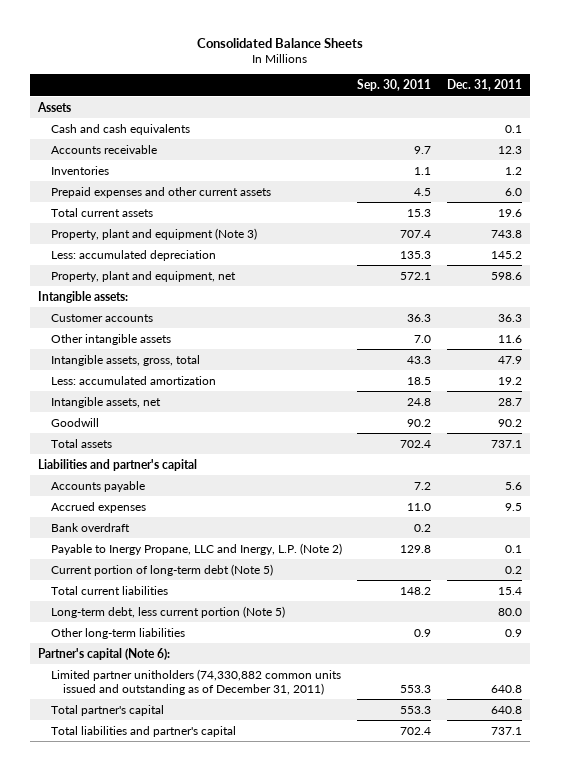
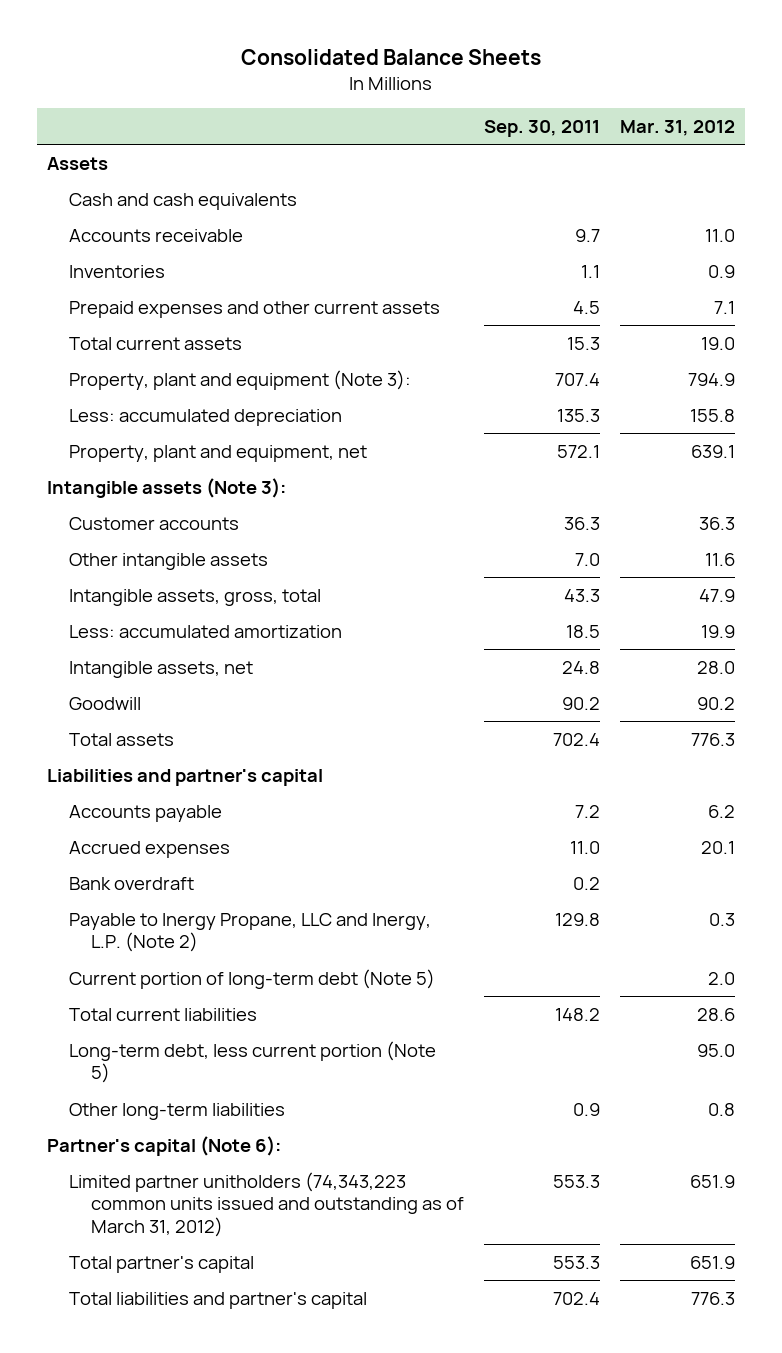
[447,79,523,92] Dec. 31, 2011 -> none
none -> [620,119,736,136] Mar. 31, 2012
[50,227,257,240] Property, plant and equipment (Note 3) -> [68,369,411,390] Property, plant and equipment (Note 3):
[38,290,129,303] Intangible assets: -> [46,477,286,498] Intangible assets (Note 3):
[50,668,341,695] Limited partner unitholders (74,330,882 common units issued and outstanding as of December 31, 2011) -> [68,1171,465,1237] Limited partner unitholders (74,343,223 common units issued and outstanding as of March 31, 2012)

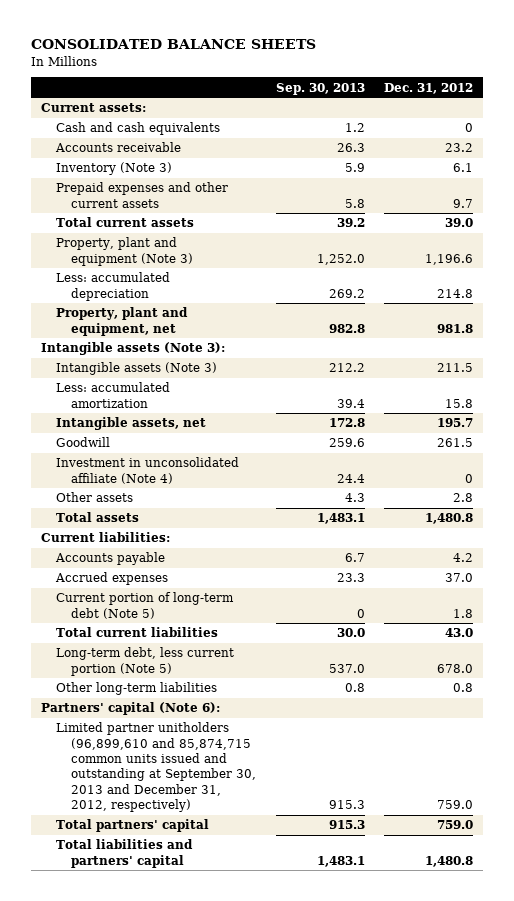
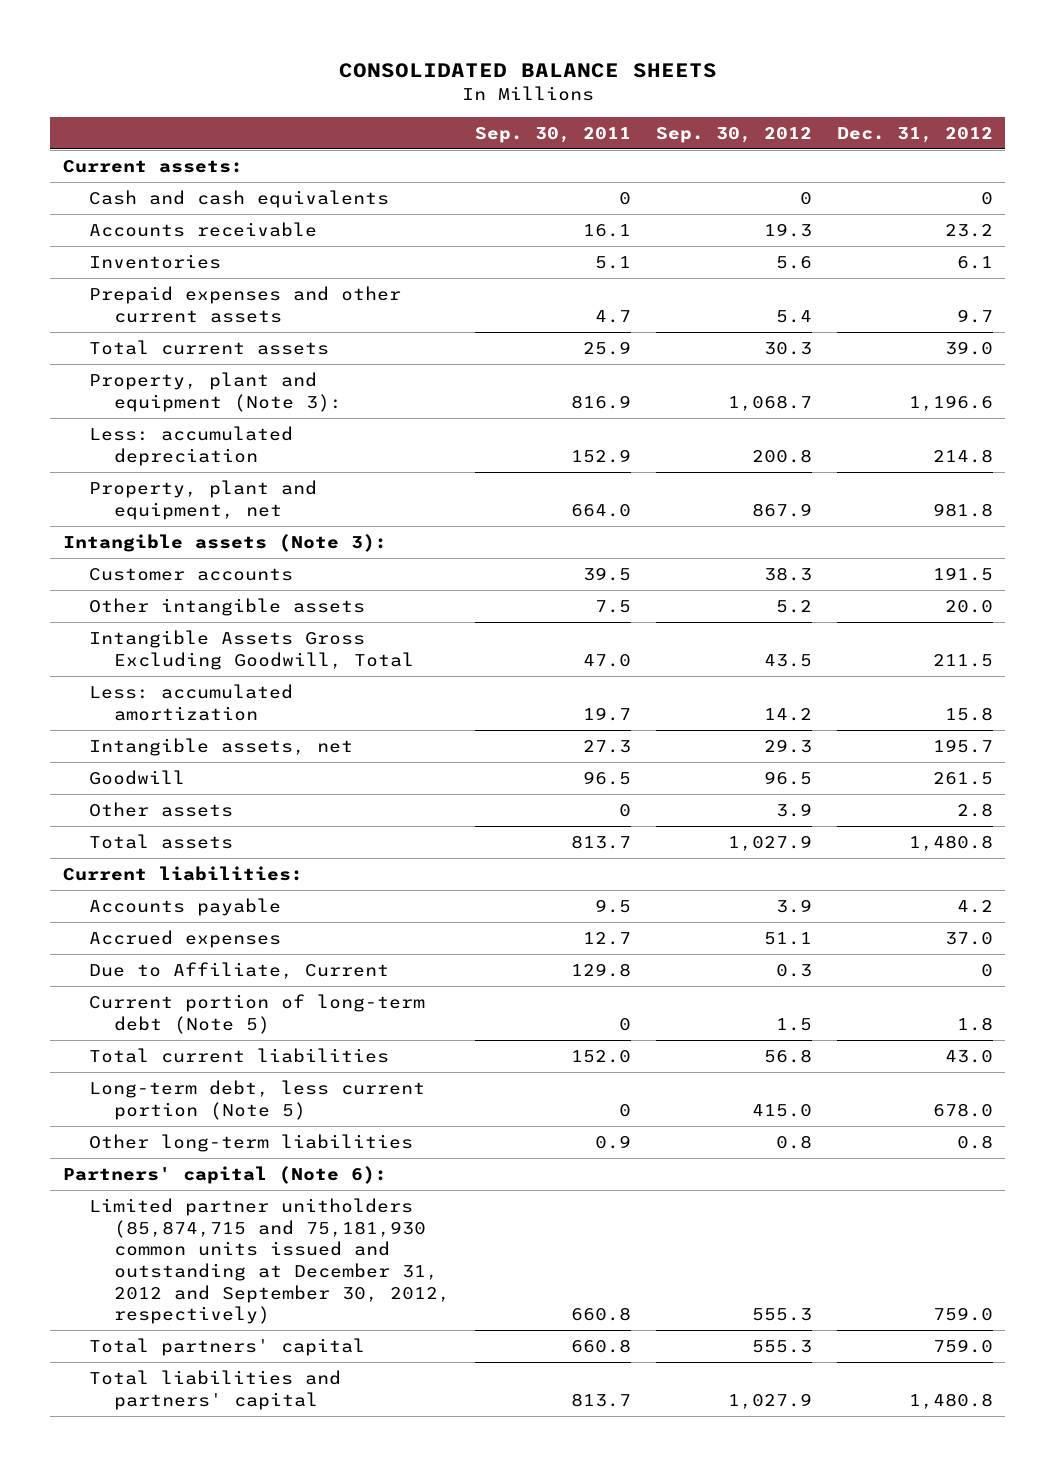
[275,82,365,95] Sep. 30, 2013 -> none
none -> [475,126,632,143] Sep. 30, 2011
none -> [655,126,812,143] Sep. 30, 2012
[56,162,173,176] Inventory (Note 3) -> [88,253,221,269] Inventories
[56,237,194,266] Property, plant and equipment (Note 3) -> [88,371,343,412] Property, plant and equipment (Note 3):
none -> [88,567,293,581] Customer accounts
none -> [88,597,365,616] Other intangible assets
[56,362,218,376] Intangible assets (Note 3) -> [88,629,415,670] Intangible Assets Gross Excluding Goodwill, Total
[56,457,240,484] Investment in unconsolidated affiliate (Note 4) -> none
none -> [88,961,389,979] Due to Affiliate, Current
[56,722,257,813] Limited partner unitholders (96,899,610 and 85,874,715 common units issued and outstanding at September 30, 2013 and December 31, 2012, respectively) -> [88,1197,451,1325] Limited partner unitholders (85,874,715 and 75,181,930 common units issued and outstanding at December 31, 2012 and September 30, 2012, respectively)

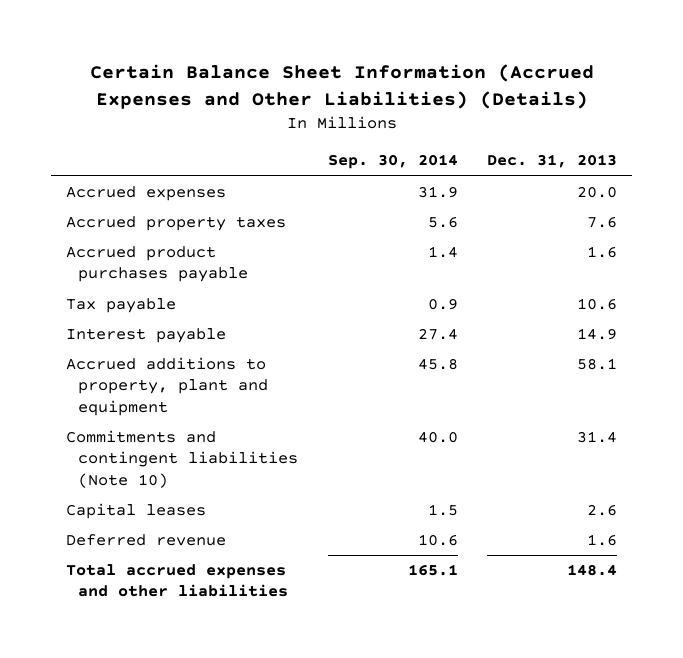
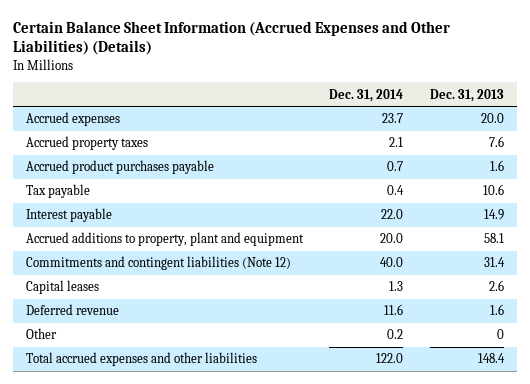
[327,154,458,170] Sep. 30, 2014 -> none
none -> [329,88,404,102] Dec. 31, 2014
[65,430,299,488] Commitments and contingent liabilities (Note 10) -> [26,256,292,271] Commitments and contingent liabilities (Note 12)
none -> [26,328,58,340] Other

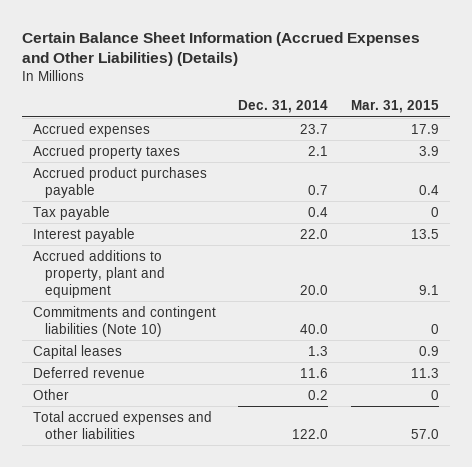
[429,88,504,102] Dec. 31, 2013 -> none
none -> [350,100,439,114] Mar. 31, 2015
[26,256,292,271] Commitments and contingent liabilities (Note 12) -> [33,305,217,337] Commitments and contingent liabilities (Note 10)

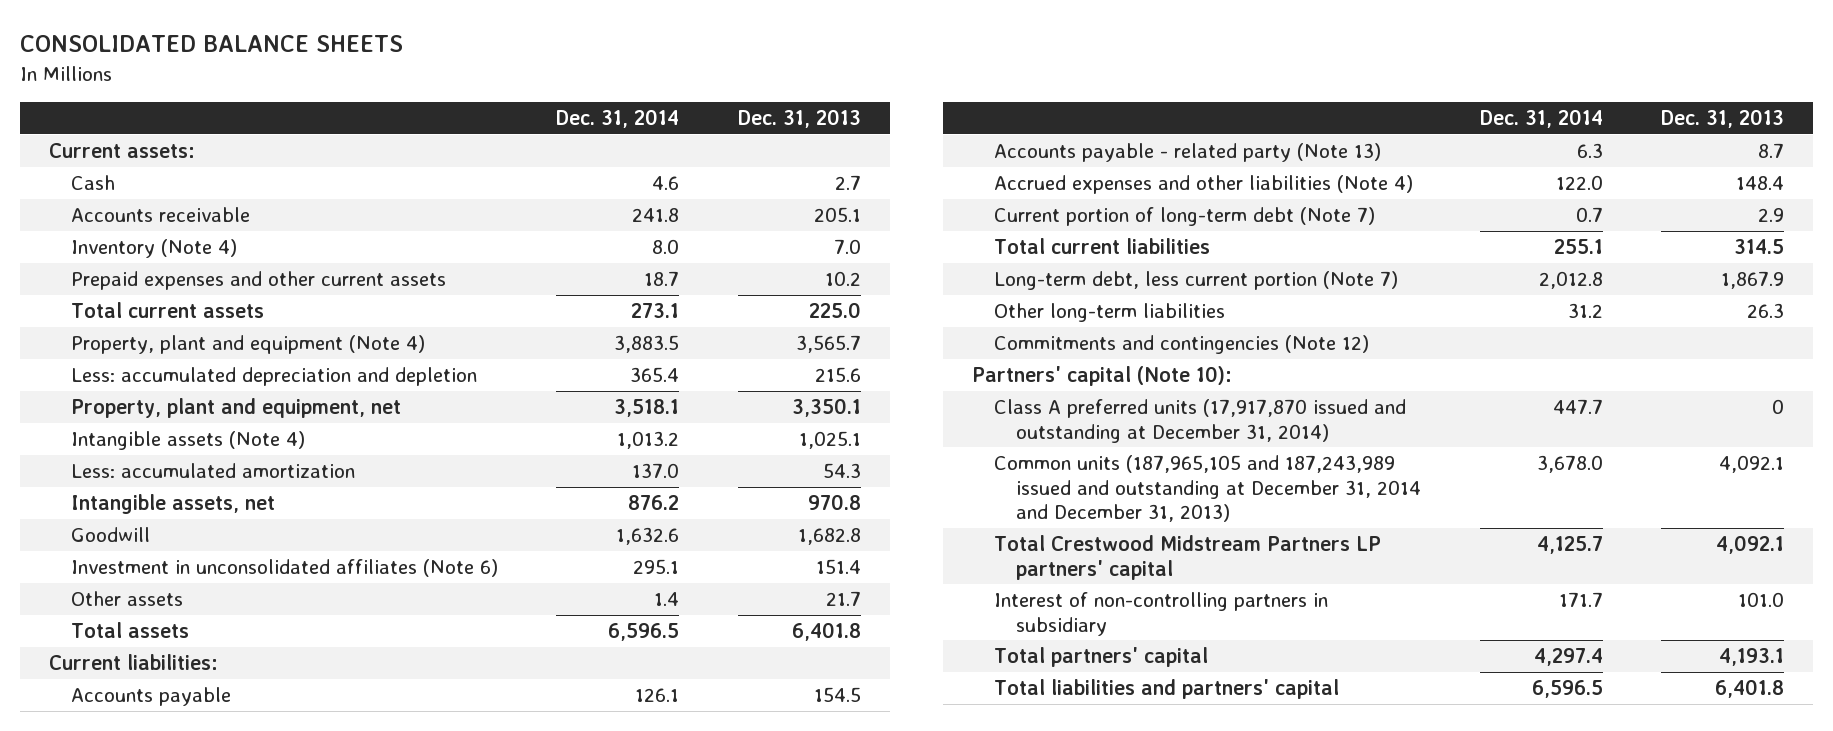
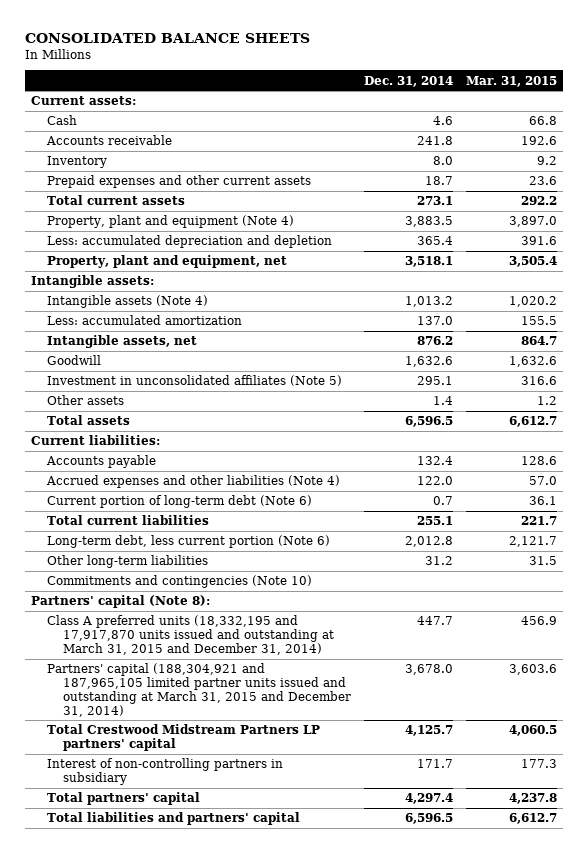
[737,108,861,128] Dec. 31, 2013 -> none
none -> [465,75,557,87] Mar. 31, 2015
[70,239,237,259] Inventory (Note 4) -> [46,156,107,169] Inventory
none -> [31,275,155,289] Intangible assets:
[70,559,498,578] Investment in unconsolidated affiliates (Note 6) -> [46,375,342,387] Investment in unconsolidated affiliates (Note 5)
[994,143,1382,163] Accounts payable - related party (Note 13) -> none
[635,688,680,703] 126.1 -> [416,456,453,466] 132.4
[994,207,1376,227] Current portion of long-term debt (Note 7) -> [46,495,312,509] Current portion of long-term debt (Note 6)
[994,271,1399,291] Long-term debt, less current portion (Note 7) -> [46,535,330,549] Long-term debt, less current portion (Note 6)
[994,335,1370,355] Commitments and contingencies (Note 12) -> [46,575,312,589] Commitments and contingencies (Note 10)
[971,366,1232,387] Partners' capital (Note 10): -> [31,595,211,609] Partners' capital (Note 8):
[994,399,1407,443] Class A preferred units (17,917,870 issued and outstanding at December 31, 2014) -> [46,615,334,655] Class A preferred units (18,332,195 and 17,917,870 units issued and outstanding at March 31, 2015 and December 31, 2014)
[994,455,1422,522] Common units (187,965,105 and 187,243,989 issued and outstanding at December 31, 2014 and December 31, 2013) -> [46,663,351,717] Partners' capital (188,304,921 and 187,965,105 limited partner units issued and outstanding at March 31, 2015 and December 31, 2014)

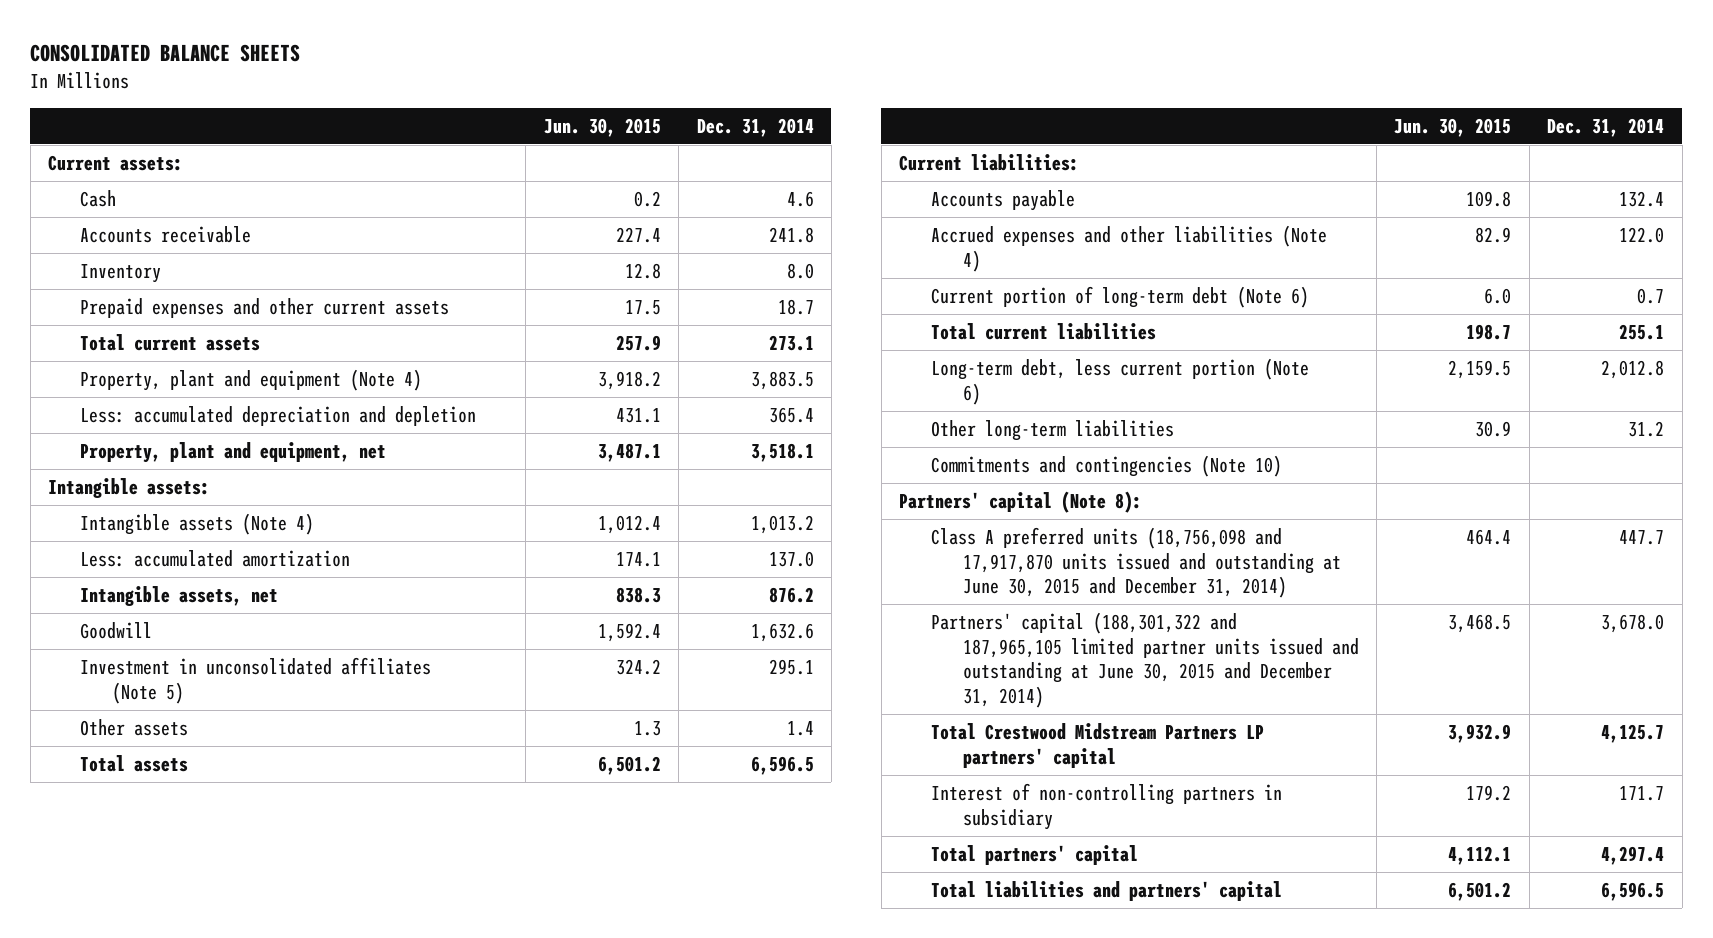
[465,75,557,87] Mar. 31, 2015 -> none
none -> [543,117,661,137] Jun. 30, 2015
[46,615,334,655] Class A preferred units (18,332,195 and 17,917,870 units issued and outstanding at March 31, 2015 and December 31, 2014) -> [930,526,1341,599] Class A preferred units (18,756,098 and 17,917,870 units issued and outstanding at June 30, 2015 and December 31, 2014)
[46,663,351,717] Partners' capital (188,304,921 and 187,965,105 limited partner units issued and outstanding at March 31, 2015 and December 31, 2014) -> [930,611,1359,708] Partners' capital (188,301,322 and 187,965,105 limited partner units issued and outstanding at June 30, 2015 and December 31, 2014)

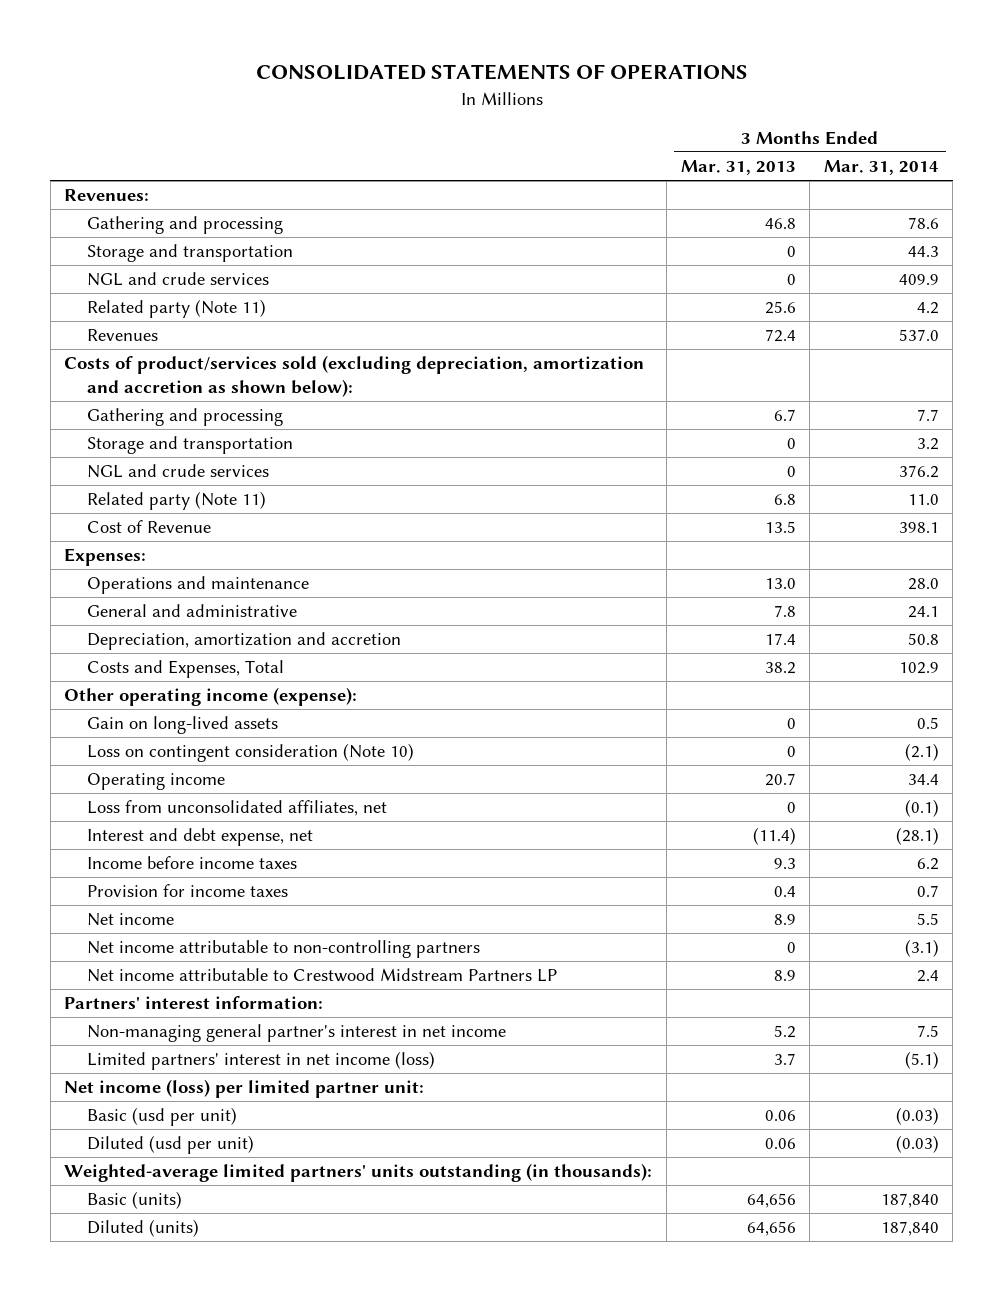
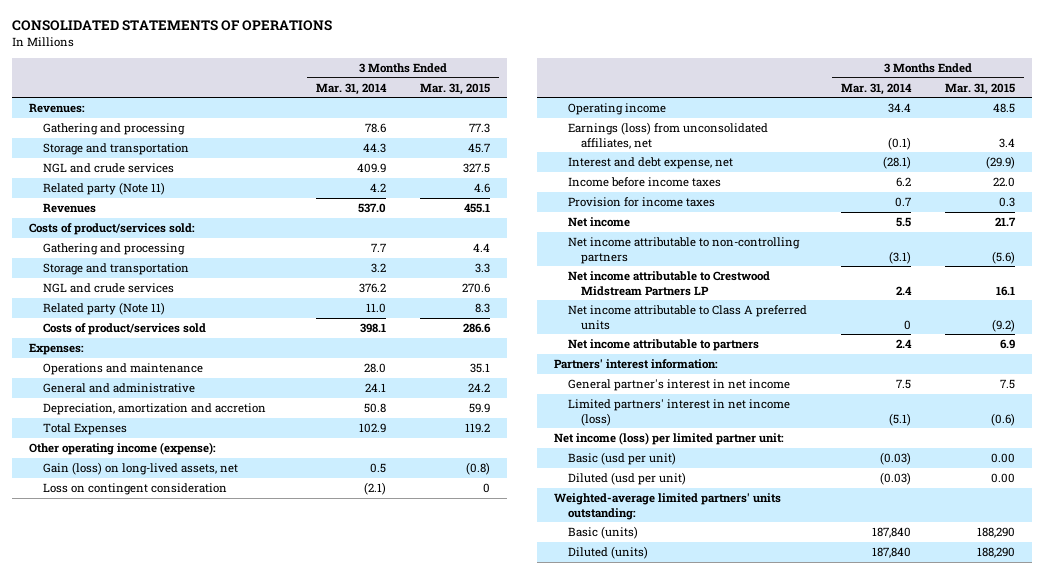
[680,159,796,175] Mar. 31, 2013 -> none
none -> [420,82,491,95] Mar. 31, 2015
[64,355,645,397] Costs of product/services sold (excluding depreciation, amortization and accretion as shown below): -> [29,223,196,236] Costs of product/services sold:
[87,520,212,534] Cost of Revenue -> [42,323,206,336] Costs of product/services sold
[87,660,285,679] Costs and Expenses, Total -> [42,423,127,436] Total Expenses
[87,716,279,735] Gain on long-lived assets -> [42,462,238,476] Gain (loss) on long-lived assets, net
[87,743,415,763] Loss on contingent consideration (Note 10) -> [42,483,227,496] Loss on contingent consideration
[87,800,388,817] Loss from unconsolidated affiliates, net -> [567,122,768,149] Earnings (loss) from unconsolidated affiliates, net
none -> [567,305,807,330] Net income attributable to Class A preferred units
none -> [567,339,759,352] Net income attributable to partners
[87,1024,507,1043] Non-managing general partner's interest in net income -> [567,379,790,392] General partner's interest in net income
[64,1163,653,1183] Weighted-average limited partners' units outstanding (in thousands): -> [553,493,781,520] Weighted-average limited partners' units outstanding:

